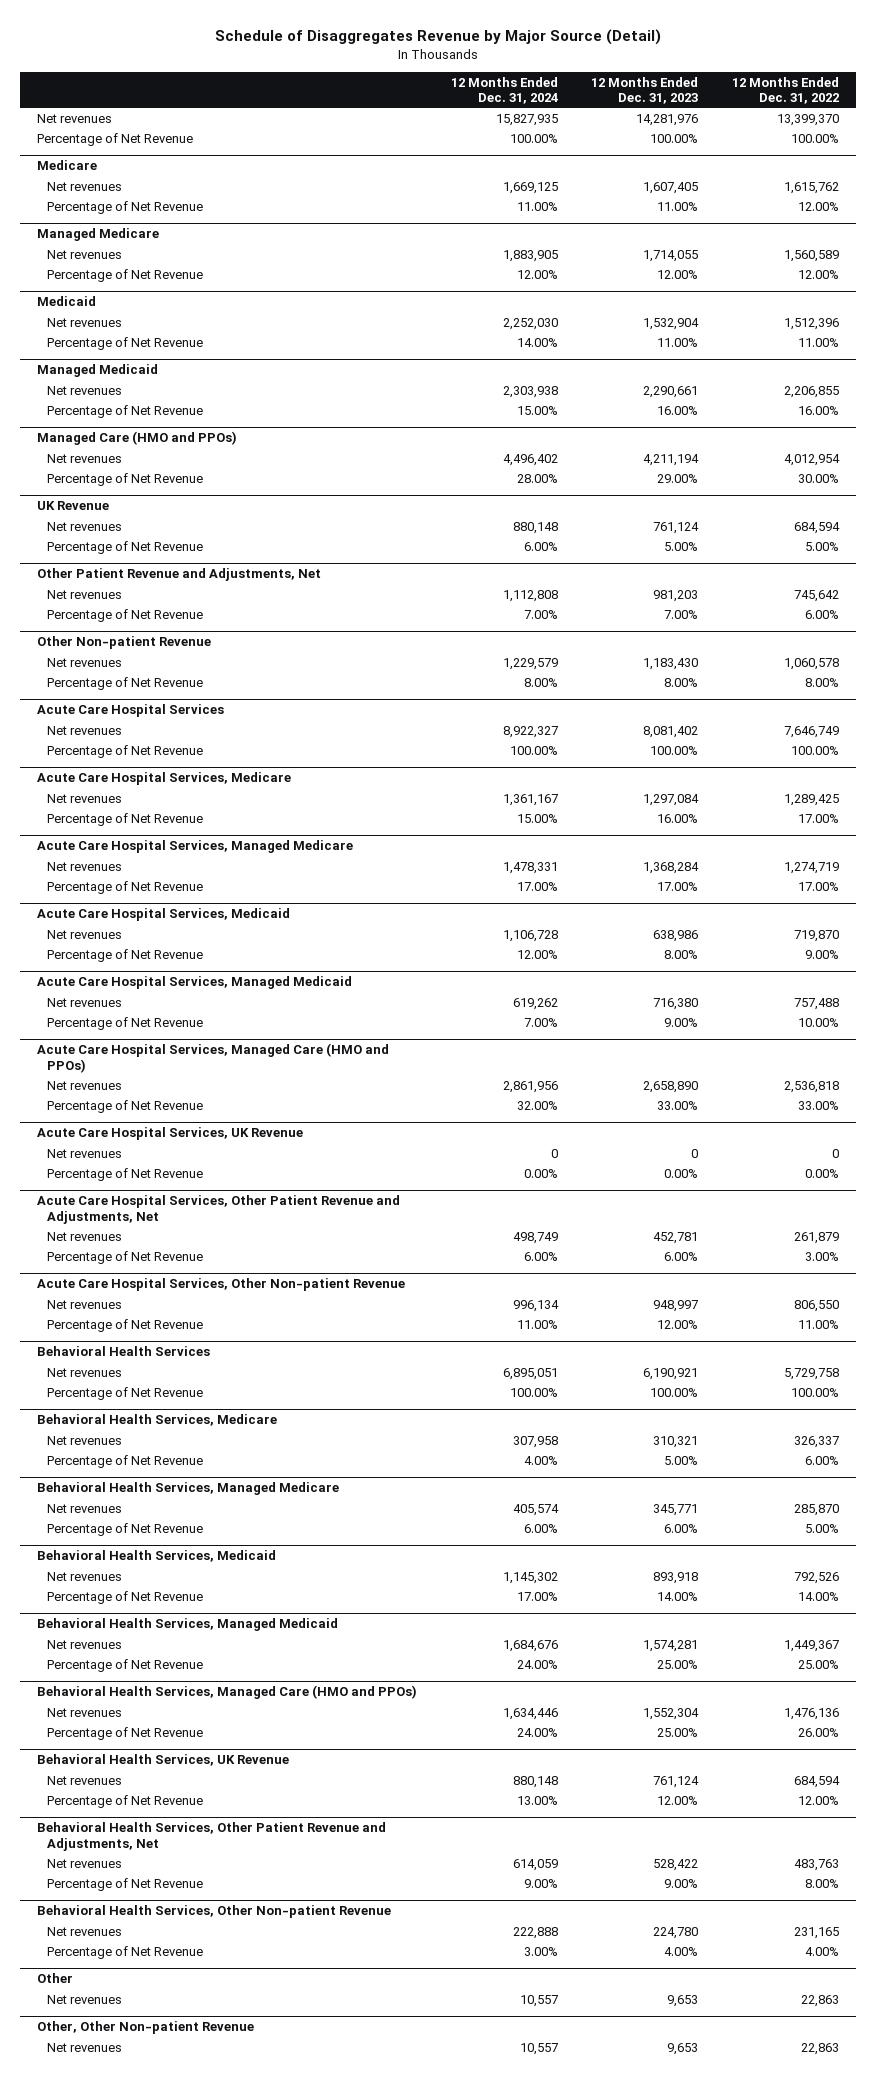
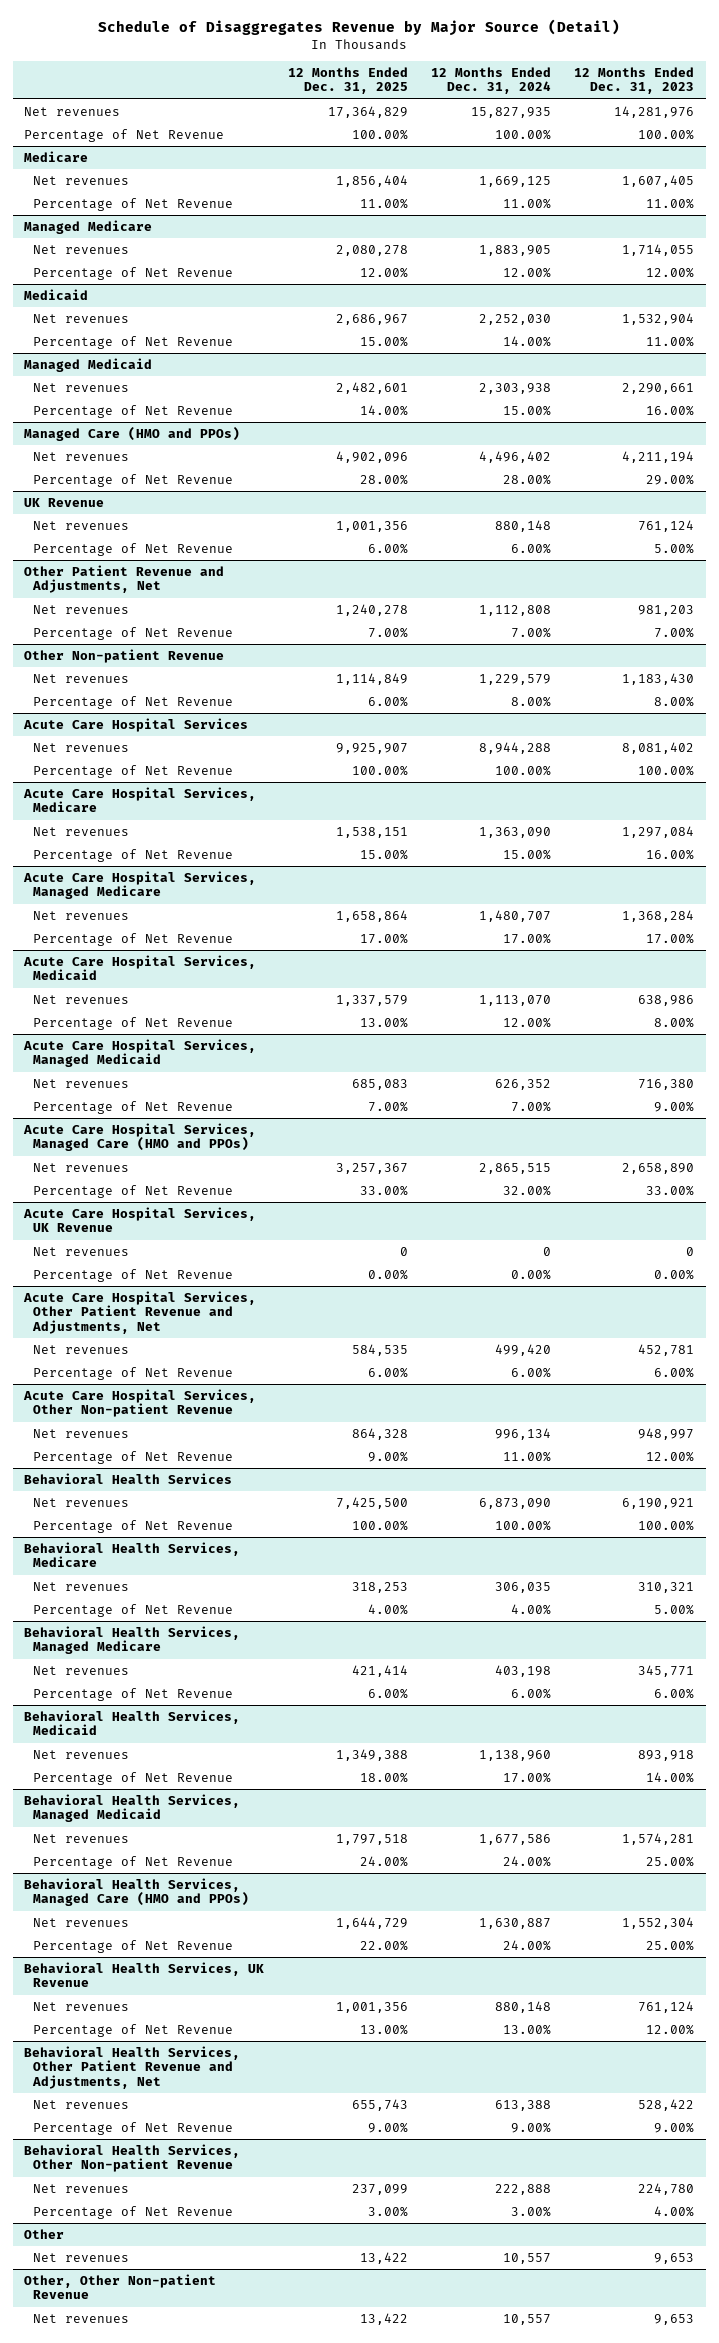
[731,76,839,104] 12 Months Ended Dec. 31, 2022 -> none
none -> [287,66,408,95] 12 Months Ended Dec. 31, 2025
[502,725,558,738] 8,922,327 -> [478,742,551,755] 8,944,288
[502,793,558,806] 1,361,167 -> [478,827,551,839] 1,363,090
[502,861,558,874] 1,478,331 -> [478,910,551,923] 1,480,707
[502,929,558,942] 1,106,728 -> [478,995,551,1007] 1,113,070
[512,997,558,1010] 619,262 -> [494,1079,551,1091] 626,352
[502,1080,558,1093] 2,861,956 -> [478,1163,551,1175] 2,865,515
[512,1231,558,1244] 498,749 -> [494,1344,551,1357] 499,420
[502,1367,558,1380] 6,895,051 -> [478,1498,551,1510] 6,873,090
[512,1435,558,1448] 307,958 -> [494,1582,551,1594] 306,035
[512,1503,559,1516] 405,574 -> [494,1665,551,1678] 403,198
[502,1571,558,1584] 1,145,302 -> [478,1750,551,1762] 1,138,960
[502,1639,558,1652] 1,684,676 -> [478,1834,551,1846] 1,677,586
[502,1707,558,1720] 1,634,446 -> [478,1918,551,1930] 1,630,887
[512,1858,558,1871] 614,059 -> [494,2100,551,2112] 613,388

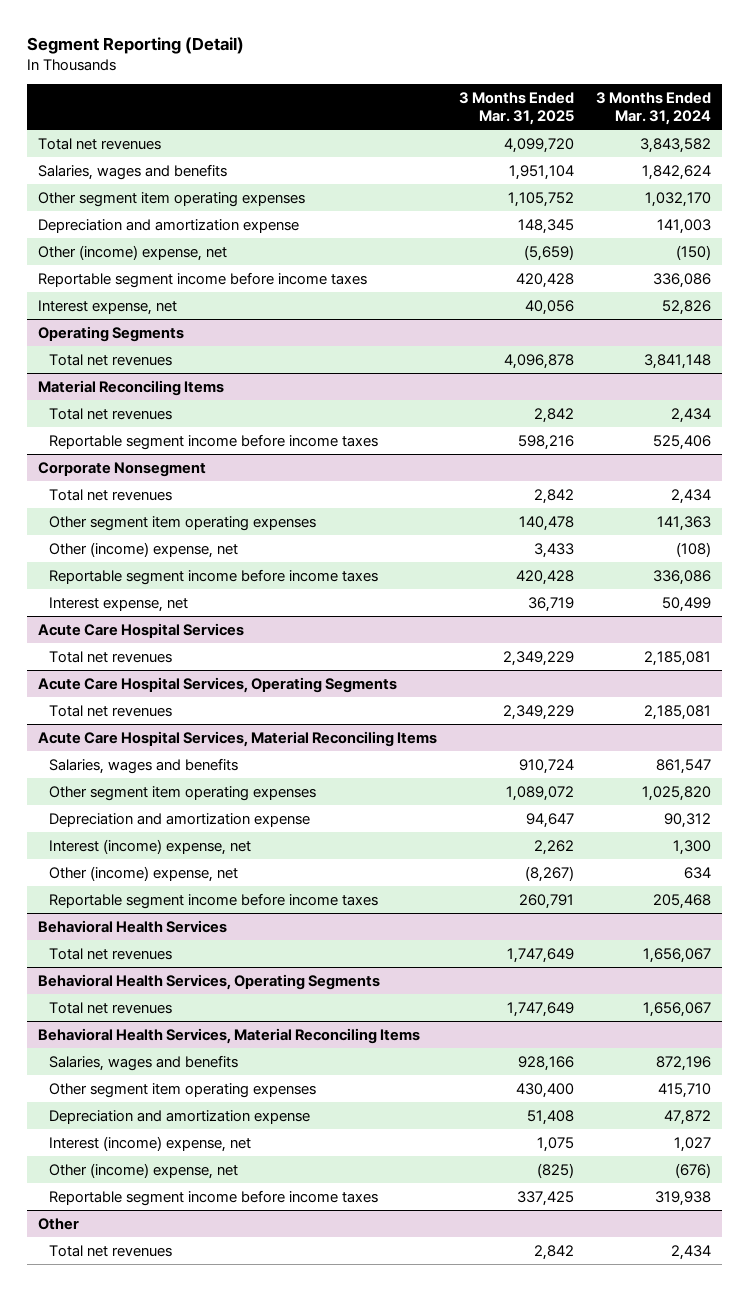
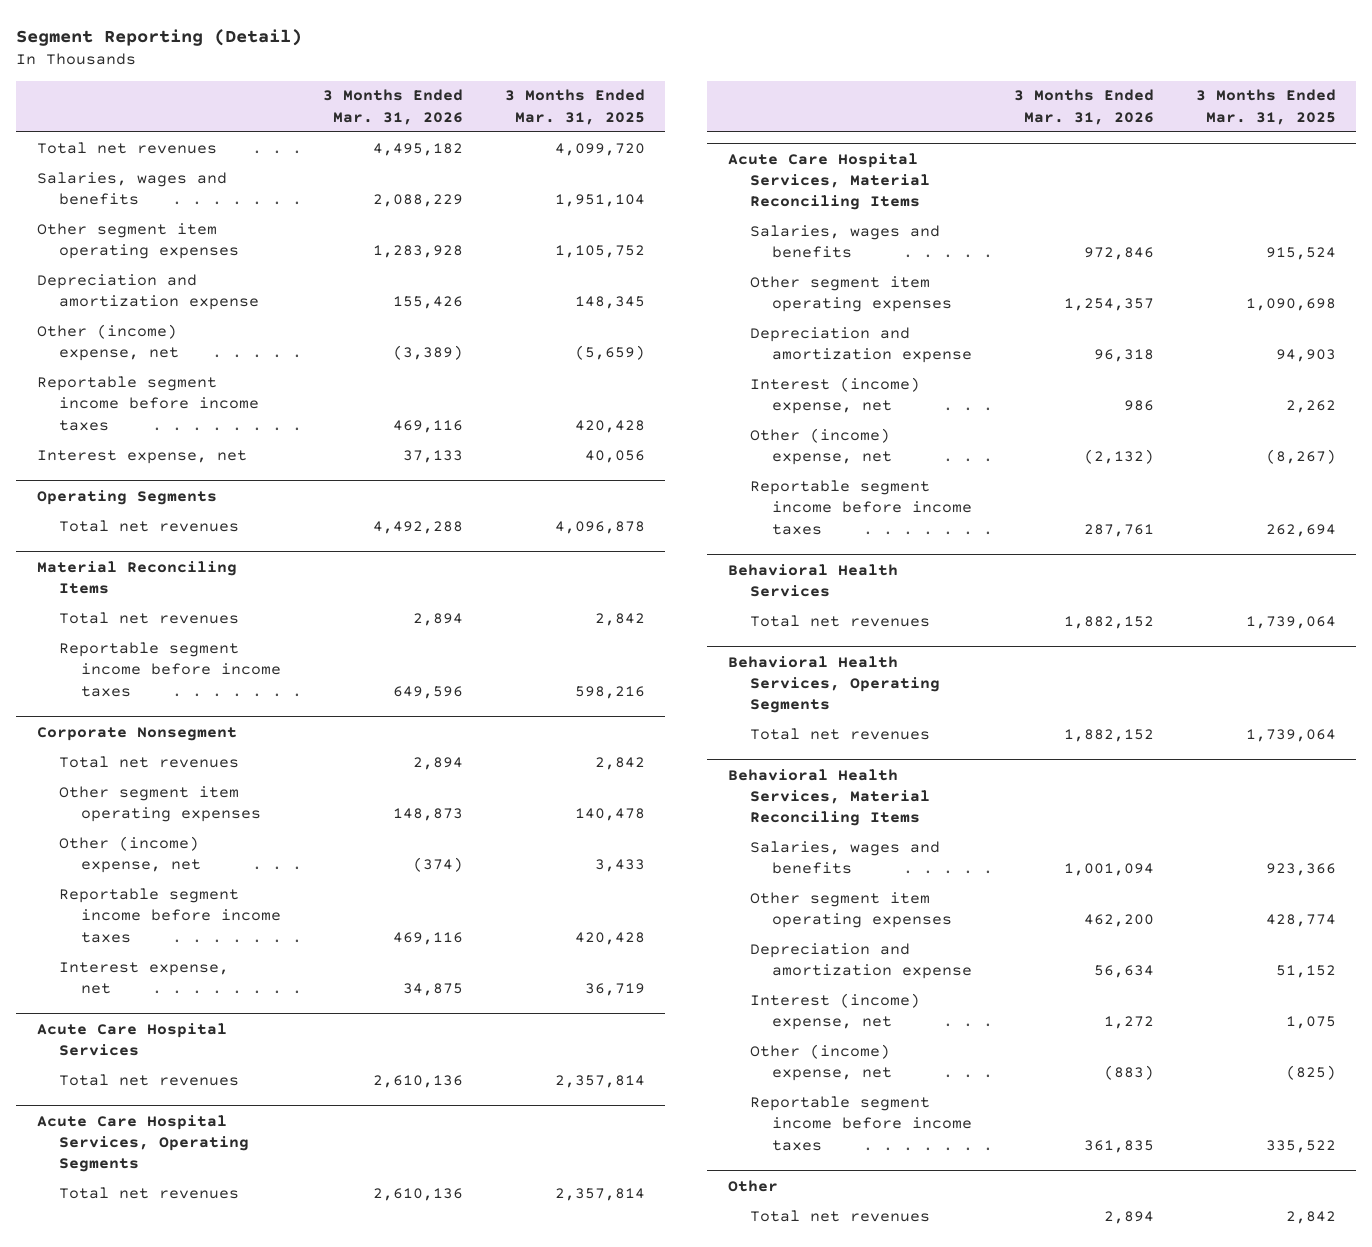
[595,91,711,126] 3 Months Ended Mar. 31, 2024 -> none
none -> [323,89,464,125] 3 Months Ended Mar. 31, 2026
[502,650,574,666] 2,349,229 -> [554,1074,645,1088] 2,357,814
[502,704,574,720] 2,349,229 -> [554,1187,645,1201] 2,357,814
[518,758,574,774] 910,724 -> [1265,247,1336,261] 915,524
[505,785,574,801] 1,089,072 -> [1245,298,1336,312] 1,090,698
[525,812,574,828] 94,647 -> [1275,349,1336,363] 94,903
[518,893,574,909] 260,791 -> [1265,523,1336,537] 262,694
[506,947,574,963] 1,747,649 -> [1245,615,1336,629] 1,739,064
[506,1001,574,1017] 1,747,649 -> [1245,728,1336,742] 1,739,064
[517,1055,574,1071] 928,166 -> [1265,863,1336,877] 923,366
[515,1082,574,1098] 430,400 -> [1265,914,1336,928] 428,774
[526,1109,574,1125] 51,408 -> [1275,965,1336,979] 51,152
[516,1190,574,1206] 337,425 -> [1265,1139,1336,1153] 335,522

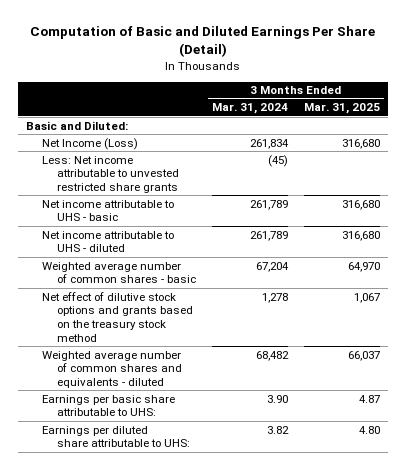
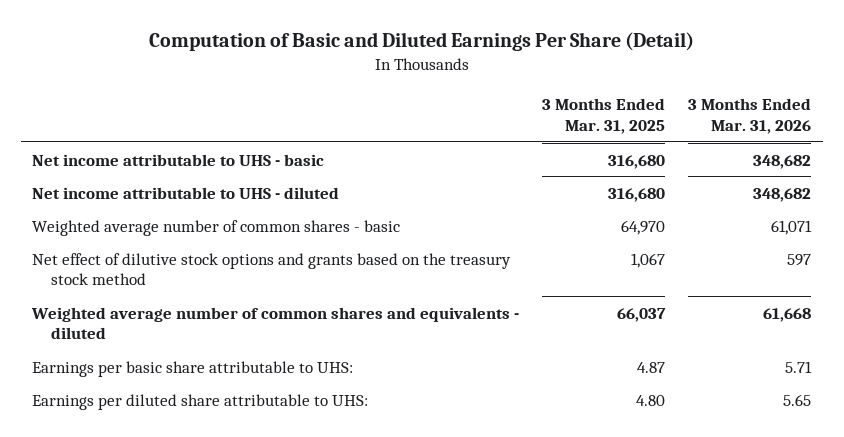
[212,103,289,115] Mar. 31, 2024 -> none
none -> [688,98,812,134] 3 Months Ended Mar. 31, 2026
[25,120,128,130] Basic and Diluted: -> none
[41,137,138,150] Net Income (Loss) -> none
[41,155,180,194] Less: Net income attributable to unvested restricted share grants -> none

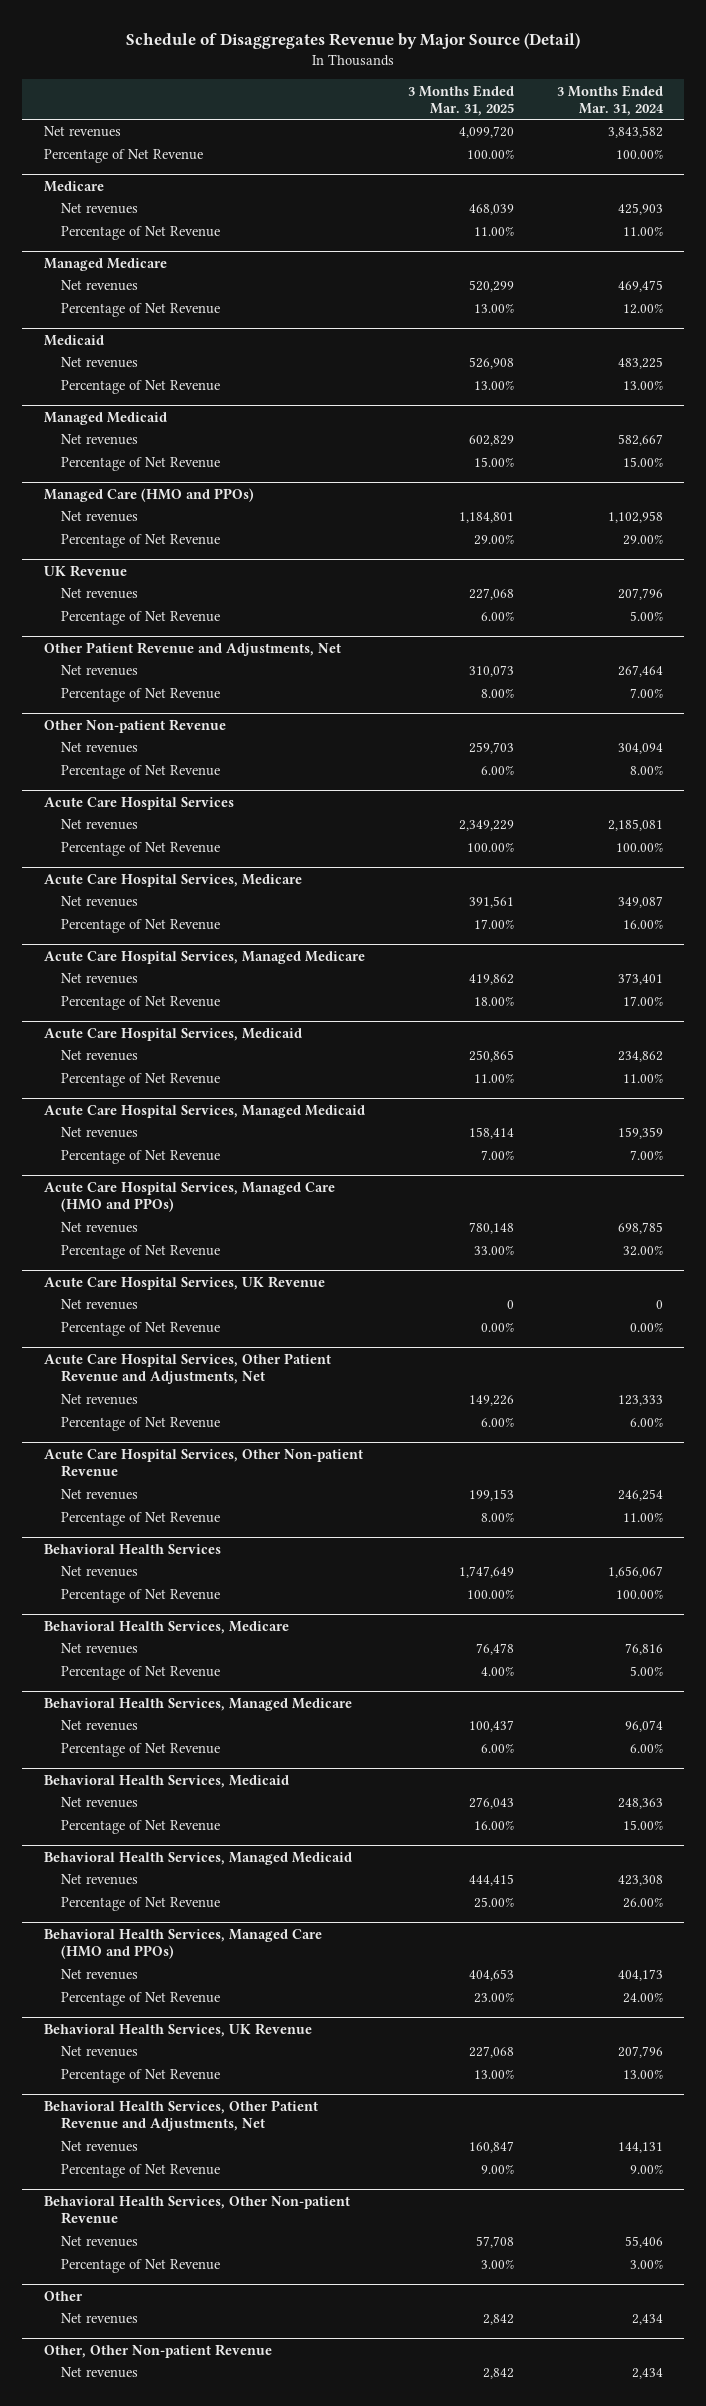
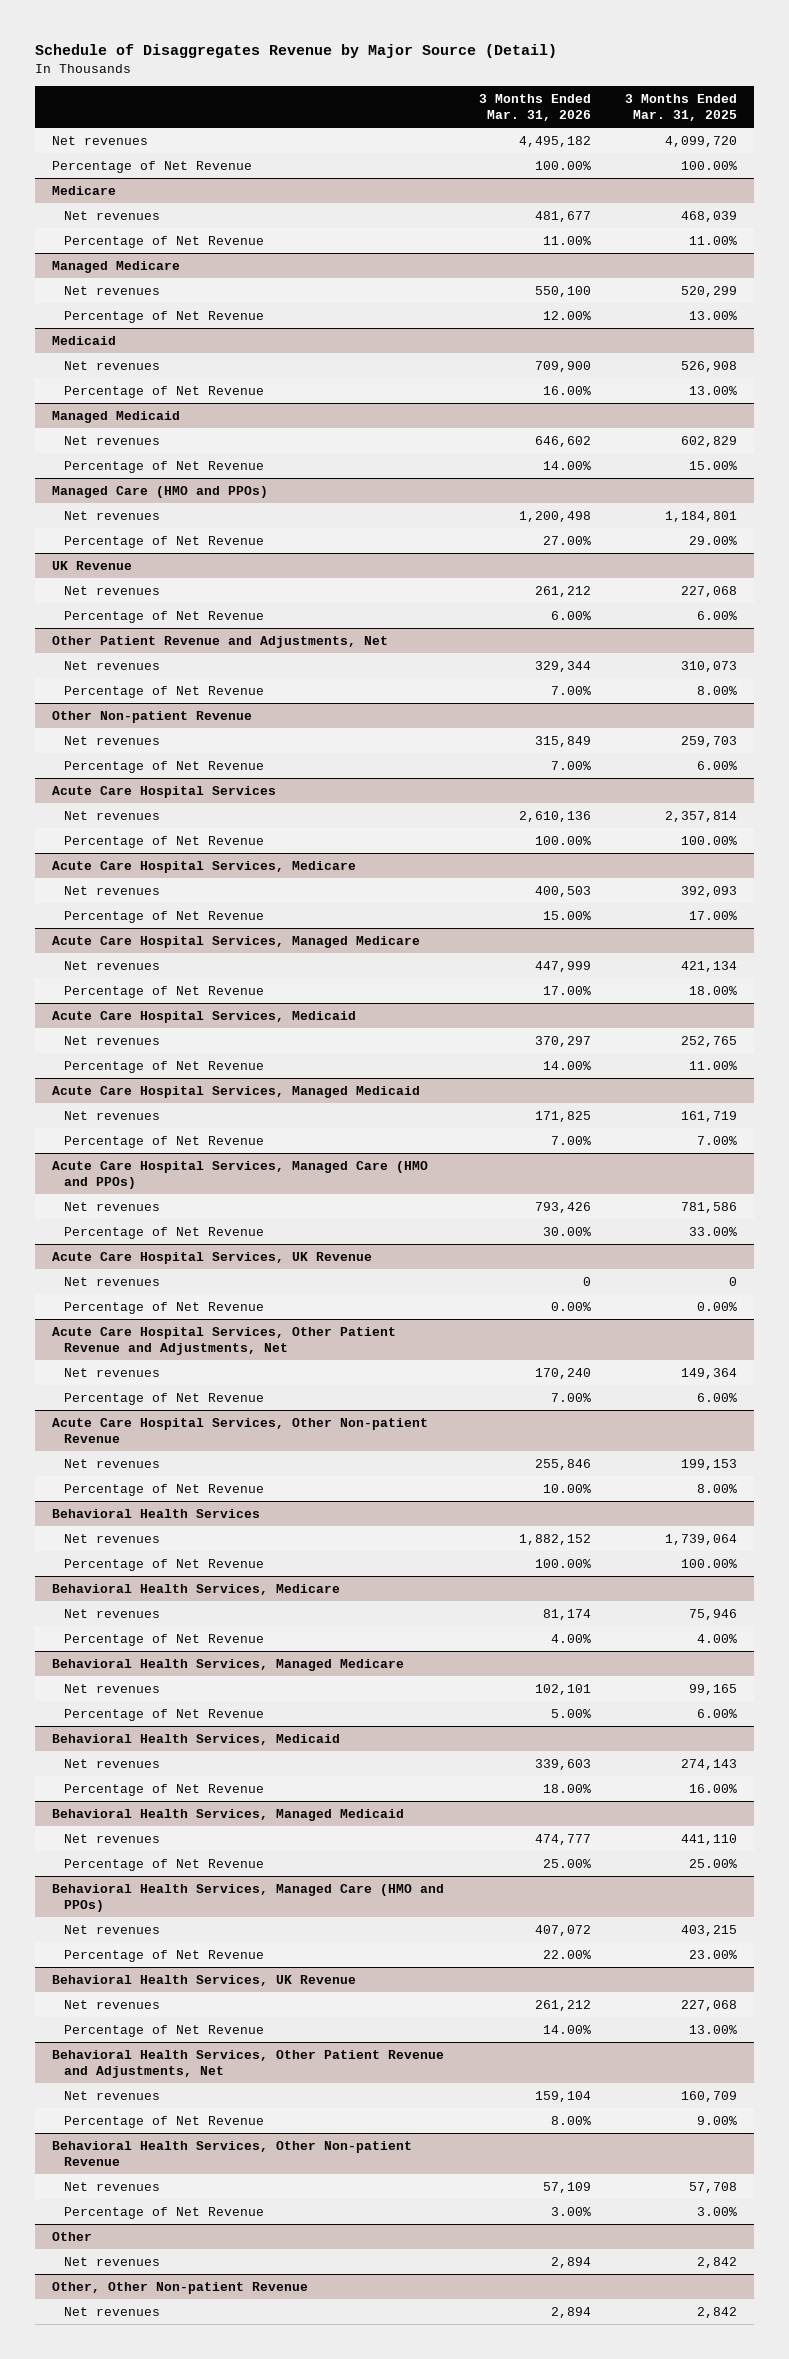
[556,84,664,116] 3 Months Ended Mar. 31, 2024 -> none
none -> [478,94,591,122] 3 Months Ended Mar. 31, 2026
[458,820,514,832] 2,349,229 -> [665,810,738,822] 2,357,814
[468,896,514,909] 391,561 -> [681,885,738,897] 392,093
[468,974,514,986] 419,862 -> [681,960,738,972] 421,134
[468,1050,514,1063] 250,865 -> [681,1035,738,1047] 252,765
[468,1127,514,1140] 158,414 -> [681,1110,738,1122] 161,719
[468,1222,514,1235] 780,148 -> [681,1201,738,1213] 781,586
[468,1395,514,1407] 149,226 -> [681,1367,738,1379] 149,364
[458,1566,514,1579] 1,747,649 -> [665,1533,738,1545] 1,739,064
[475,1643,514,1656] 76,478 -> [689,1608,738,1620] 75,946
[468,1720,514,1733] 100,437 -> [689,1683,738,1695] 99,165
[468,1797,514,1810] 276,043 -> [681,1758,738,1770] 274,143
[468,1874,514,1887] 444,415 -> [681,1833,738,1845] 441,110
[468,1969,514,1982] 404,653 -> [681,1924,738,1936] 403,215
[468,2141,514,2154] 160,847 -> [681,2090,738,2102] 160,709

